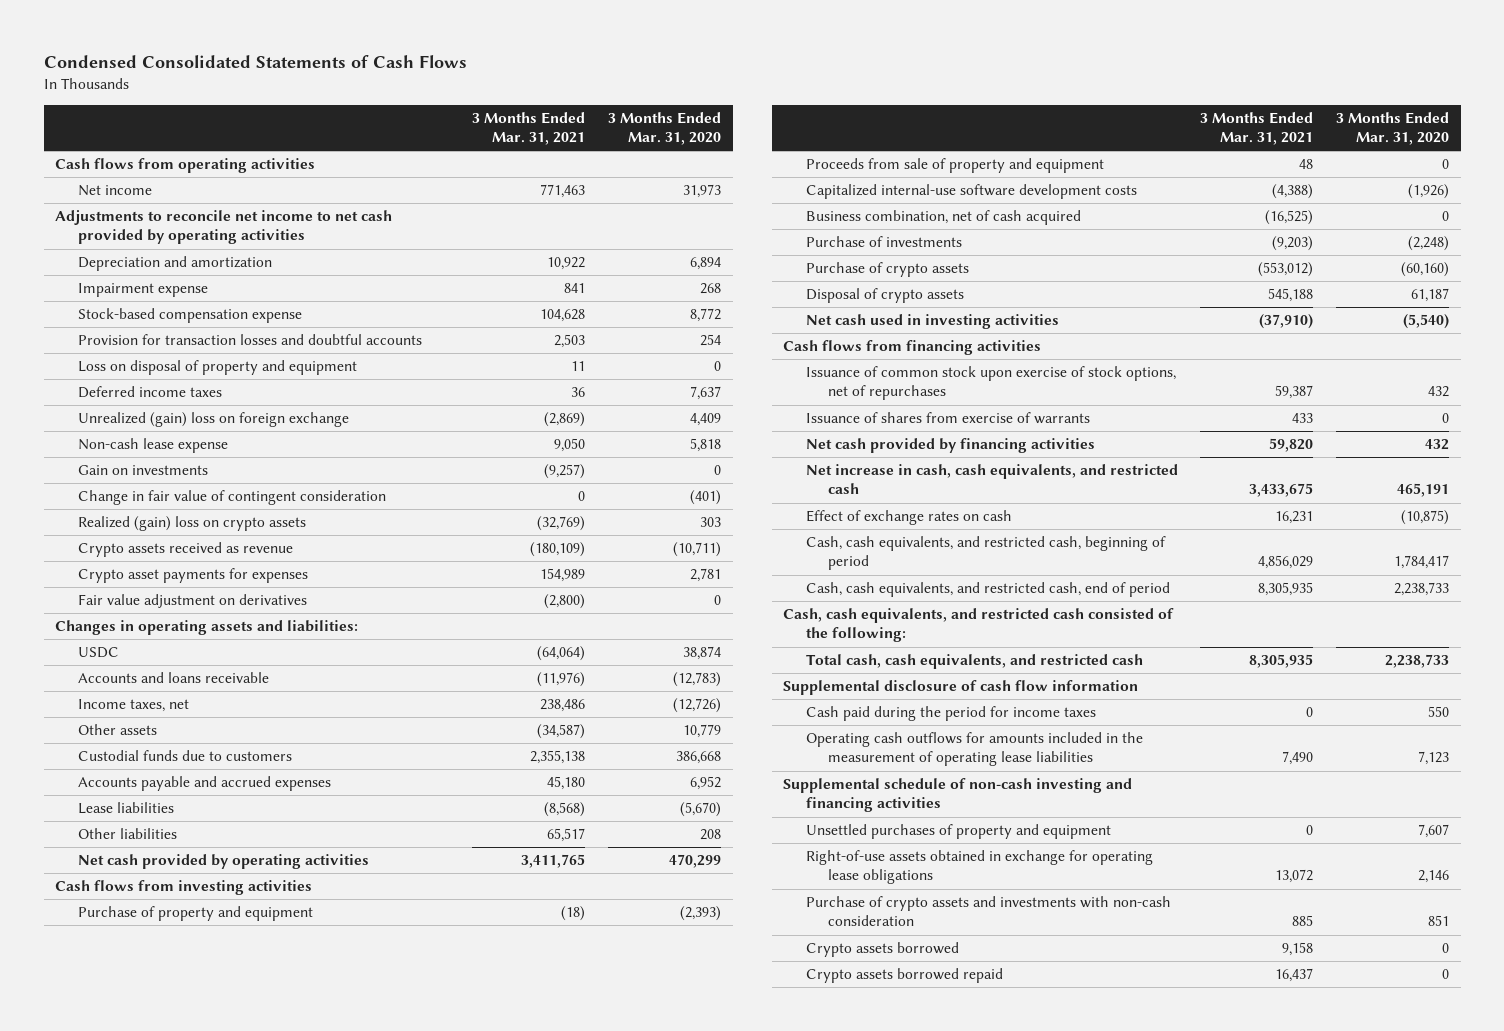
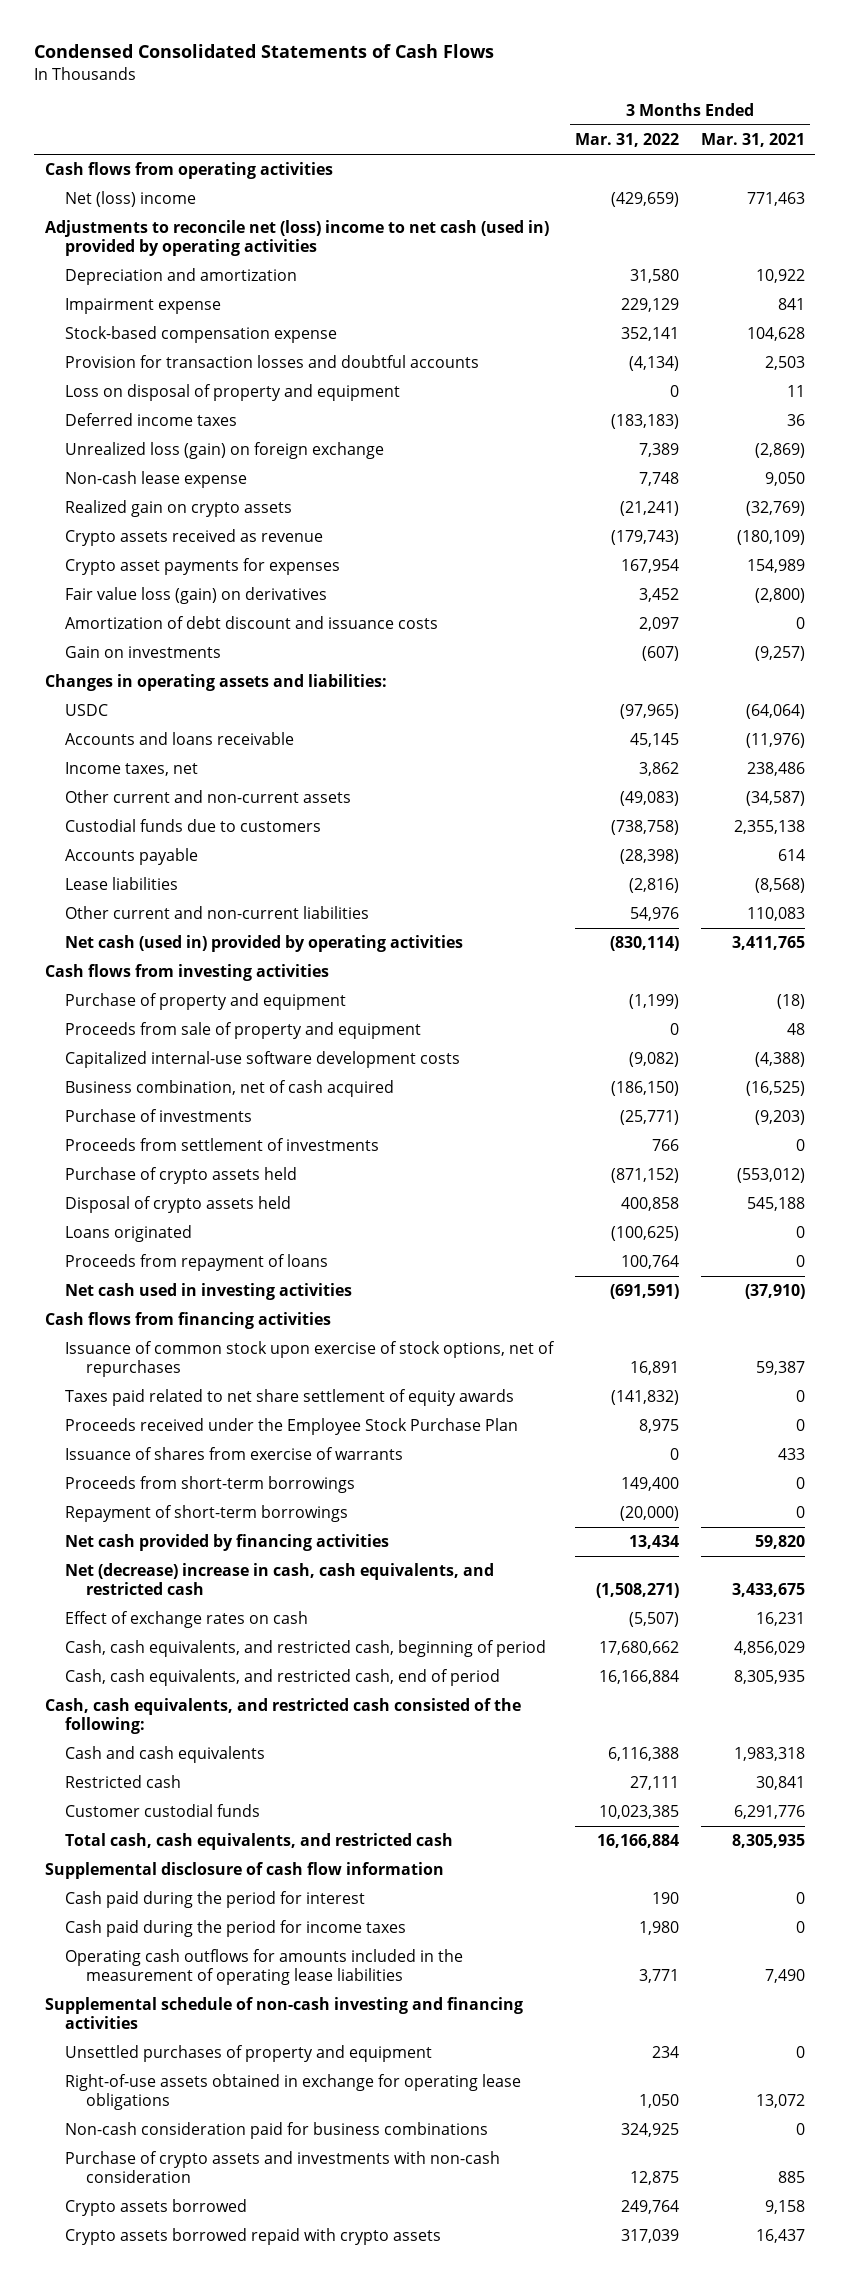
[608,112,722,146] 3 Months Ended Mar. 31, 2020 -> none
none -> [574,133,679,148] Mar. 31, 2022
[77,185,152,197] Net income -> [65,191,197,208] Net (loss) income
[55,210,393,245] Adjustments to reconcile net income to net cash provided by operating activities -> [44,220,549,256] Adjustments to reconcile net (loss) income to net cash (used in) provided by operating activities
[77,412,349,428] Unrealized (gain) loss on foreign exchange -> [65,442,385,460] Unrealized loss (gain) on foreign exchange
[77,490,386,506] Change in fair value of contingent consideration -> none
[77,516,306,532] Realized (gain) loss on crypto assets -> [65,500,293,518] Realized gain on crypto assets
[77,594,307,609] Fair value adjustment on derivatives -> [65,587,328,605] Fair value loss (gain) on derivatives
none -> [65,616,439,630] Amortization of debt discount and issuance costs
[77,465,208,476] Gain on investments -> [65,646,222,659] Gain on investments
[77,724,157,736] Other assets -> [65,790,352,804] Other current and non-current assets
[77,776,331,792] Accounts payable and accrued expenses -> [65,848,199,866] Accounts payable
[547,776,586,791] 45,180 -> [777,849,805,862] 614
[77,828,177,840] Other liabilities -> [65,906,370,920] Other current and non-current liabilities
[547,828,586,843] 65,517 -> [746,907,805,922] 110,083
[77,854,369,870] Net cash provided by operating activities -> [65,935,464,953] Net cash (used in) provided by operating activities
none -> [65,1138,380,1152] Proceeds from settlement of investments
[805,262,969,278] Purchase of crypto assets -> [65,1167,298,1185] Purchase of crypto assets held
[805,288,964,304] Disposal of crypto assets -> [65,1196,292,1214] Disposal of crypto assets held
none -> [65,1225,193,1243] Loans originated
none -> [65,1254,329,1272] Proceeds from repayment of loans
none -> [65,1389,515,1407] Taxes paid related to net share settlement of equity awards
none -> [65,1418,519,1436] Proceeds received under the Employee Stock Purchase Plan
none -> [65,1476,356,1494] Proceeds from short-term borrowings
none -> [65,1505,349,1523] Repayment of short-term borrowings
[805,464,1178,495] Net increase in cash, cash equivalents, and restricted cash -> [65,1563,495,1595] Net (decrease) increase in cash, cash equivalents, and restricted cash
none -> [65,1746,266,1764] Cash and cash equivalents
none -> [65,1775,182,1789] Restricted cash
none -> [65,1804,261,1818] Customer custodial funds
none -> [65,1891,366,1909] Cash paid during the period for interest
none -> [65,2122,489,2140] Non-cash consideration paid for business combinations
[805,968,1003,984] Crypto assets borrowed repaid -> [65,2228,442,2246] Crypto assets borrowed repaid with crypto assets

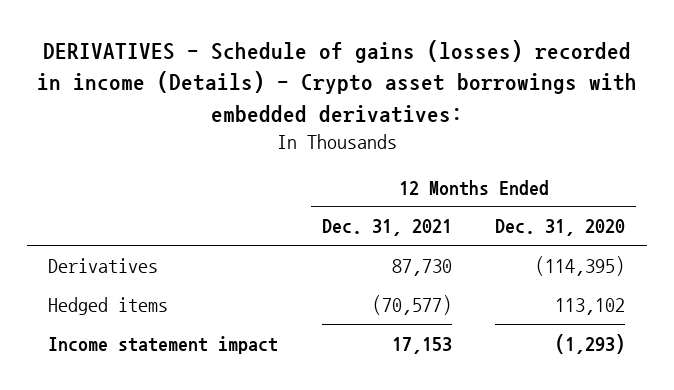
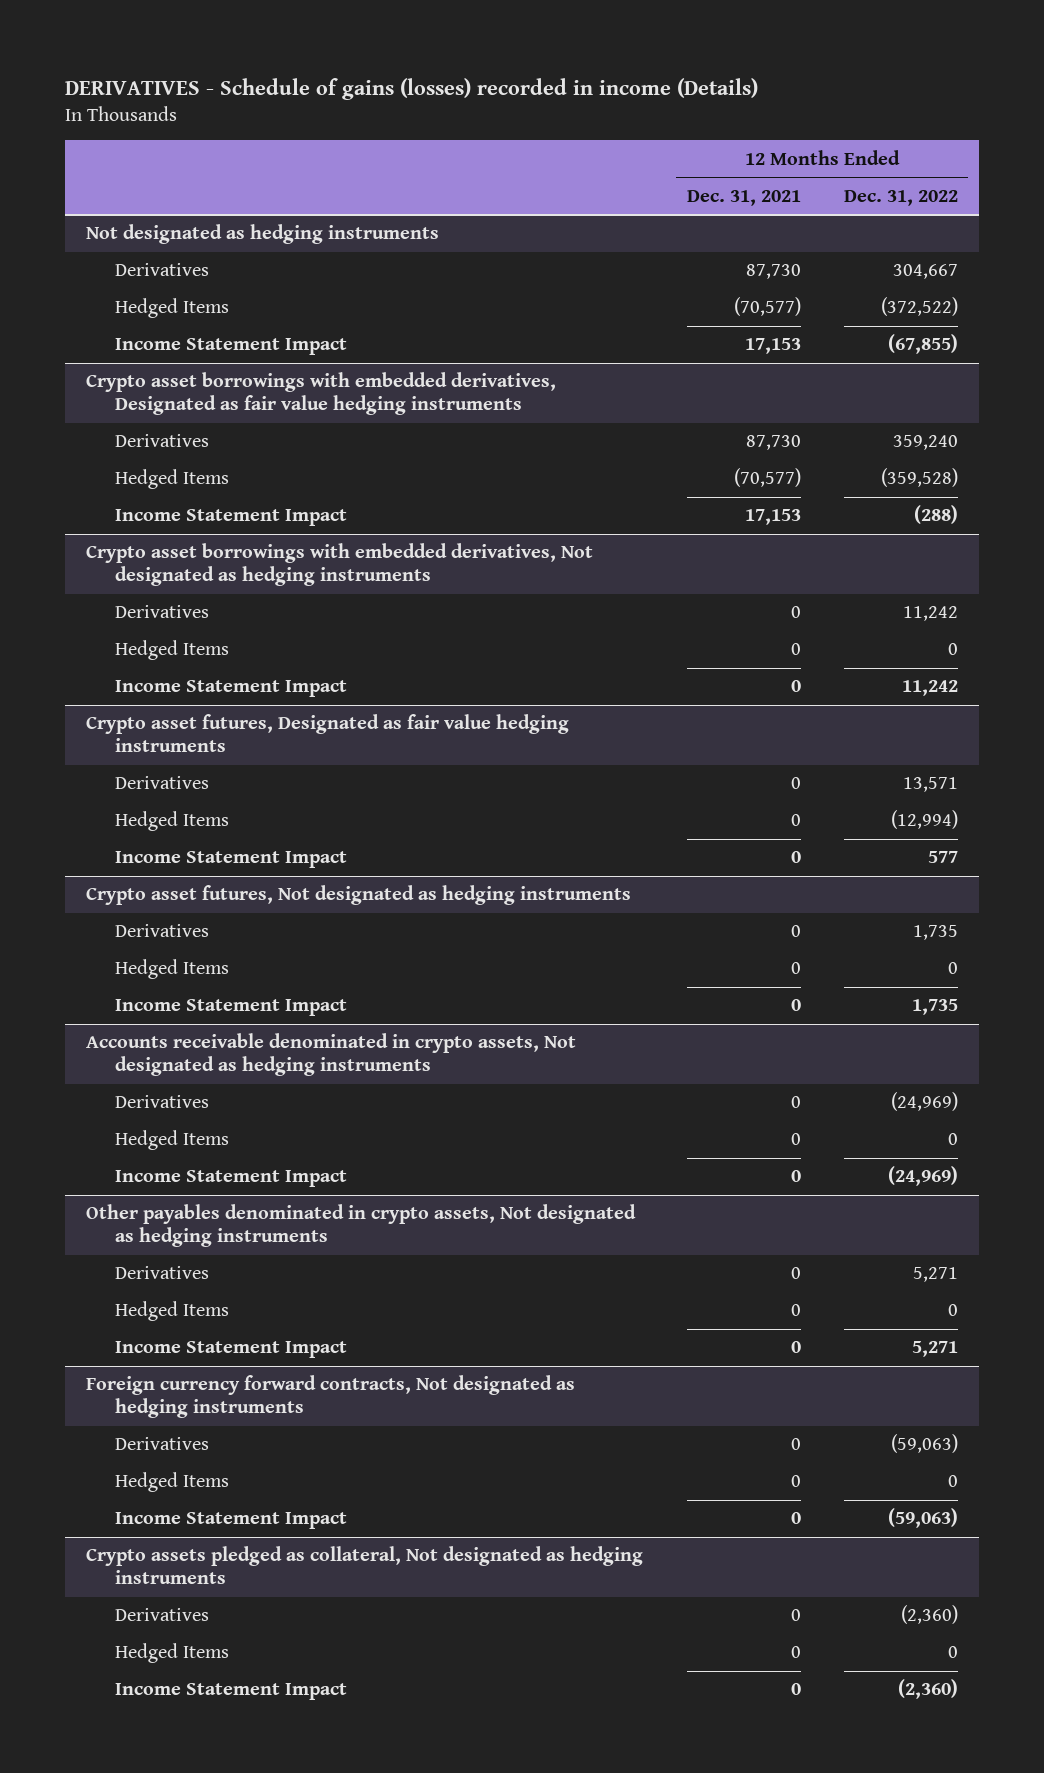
[36,39,637,123] DERIVATIVES - Schedule of gains (losses) recorded in income (Details) - Crypto asset borrowings with embedded derivatives: -> [64,77,758,100] DERIVATIVES - Schedule of gains (losses) recorded in income (Details)
[495,219,626,237] Dec. 31, 2020 -> none
none -> [843,189,958,206] Dec. 31, 2022
none -> [86,224,440,245] Not designated as hedging instruments
[48,296,169,315] Hedged items -> [114,298,229,319] Hedged Items
[48,335,279,354] Income statement impact -> [114,338,347,356] Income Statement Impact
none -> [86,372,557,416] Crypto asset borrowings with embedded derivatives, Designated as fair value hedging instruments
none -> [114,434,209,448] Derivatives
none -> [114,469,229,490] Hedged Items
none -> [114,509,347,527] Income Statement Impact
none -> [86,543,594,587] Crypto asset borrowings with embedded derivatives, Not designated as hedging instruments
none -> [114,605,209,619] Derivatives
none -> [114,640,229,661] Hedged Items
none -> [114,680,347,698] Income Statement Impact
none -> [86,714,570,753] Crypto asset futures, Designated as fair value hedging instruments
none -> [114,776,209,790] Derivatives
none -> [114,811,229,832] Hedged Items
none -> [114,851,347,869] Income Statement Impact
none -> [86,885,632,906] Crypto asset futures, Not designated as hedging instruments
none -> [114,924,209,938] Derivatives
none -> [114,959,229,980] Hedged Items
none -> [114,999,347,1017] Income Statement Impact
none -> [86,1033,577,1077] Accounts receivable denominated in crypto assets, Not designated as hedging instruments
none -> [114,1095,209,1109] Derivatives
none -> [114,1130,229,1151] Hedged Items
none -> [114,1170,347,1188] Income Statement Impact
none -> [86,1204,637,1248] Other payables denominated in crypto assets, Not designated as hedging instruments
none -> [114,1266,209,1280] Derivatives
none -> [114,1301,229,1322] Hedged Items
none -> [114,1341,347,1359] Income Statement Impact
none -> [86,1375,576,1419] Foreign currency forward contracts, Not designated as hedging instruments
none -> [114,1437,209,1451] Derivatives
none -> [114,1472,229,1493] Hedged Items
none -> [114,1512,347,1530] Income Statement Impact
none -> [86,1546,644,1585] Crypto assets pledged as collateral, Not designated as hedging instruments
none -> [114,1608,209,1622] Derivatives
none -> [114,1643,229,1664] Hedged Items
none -> [114,1683,347,1701] Income Statement Impact

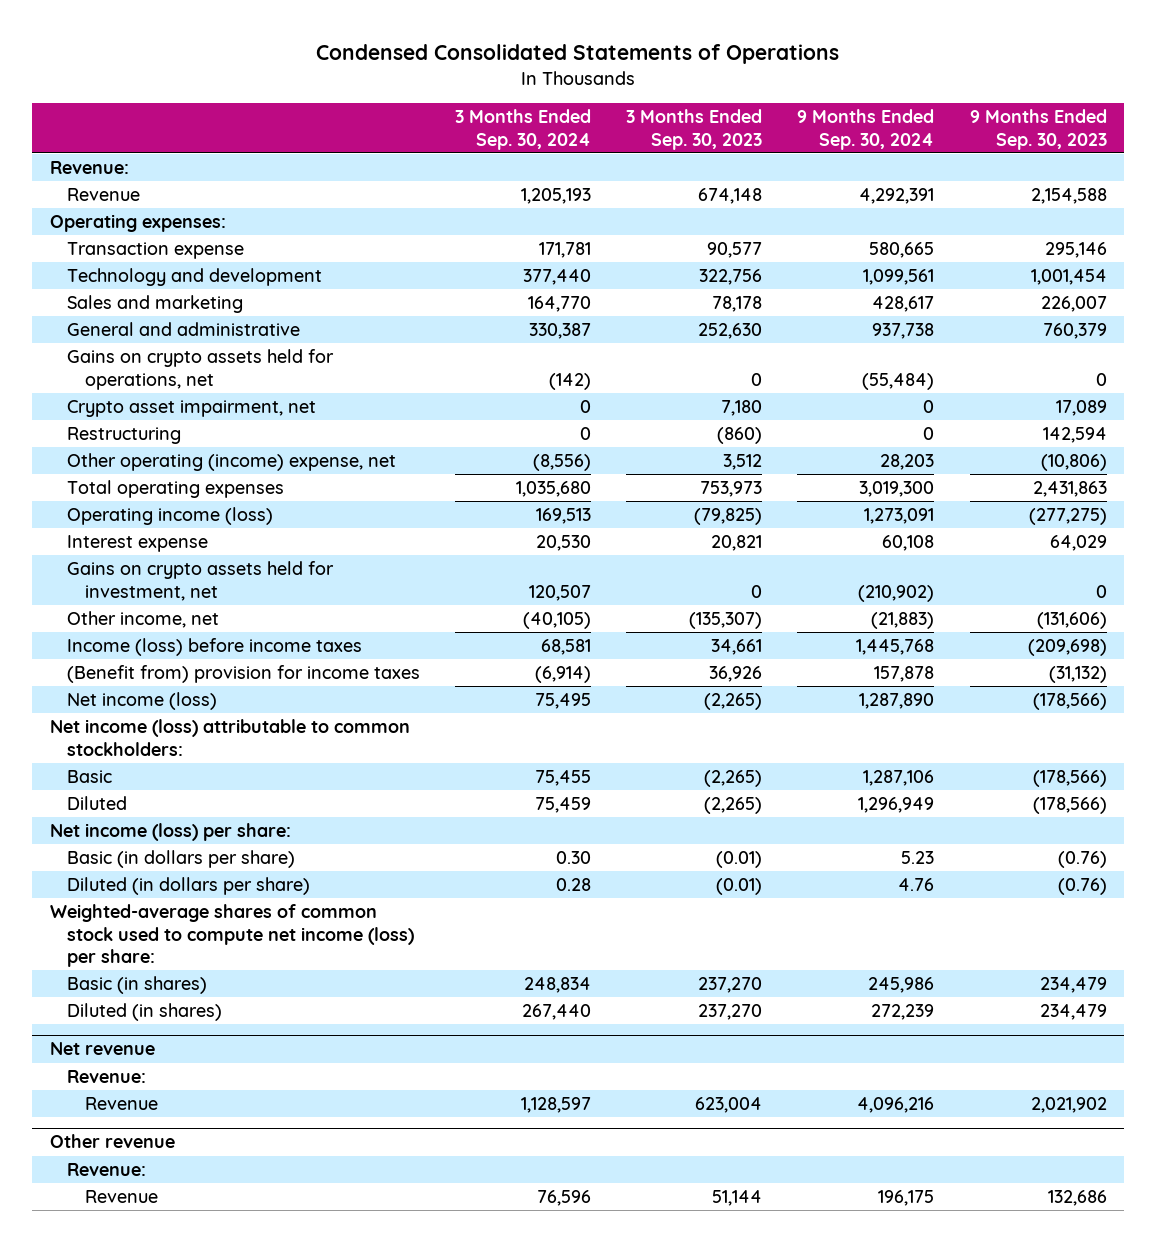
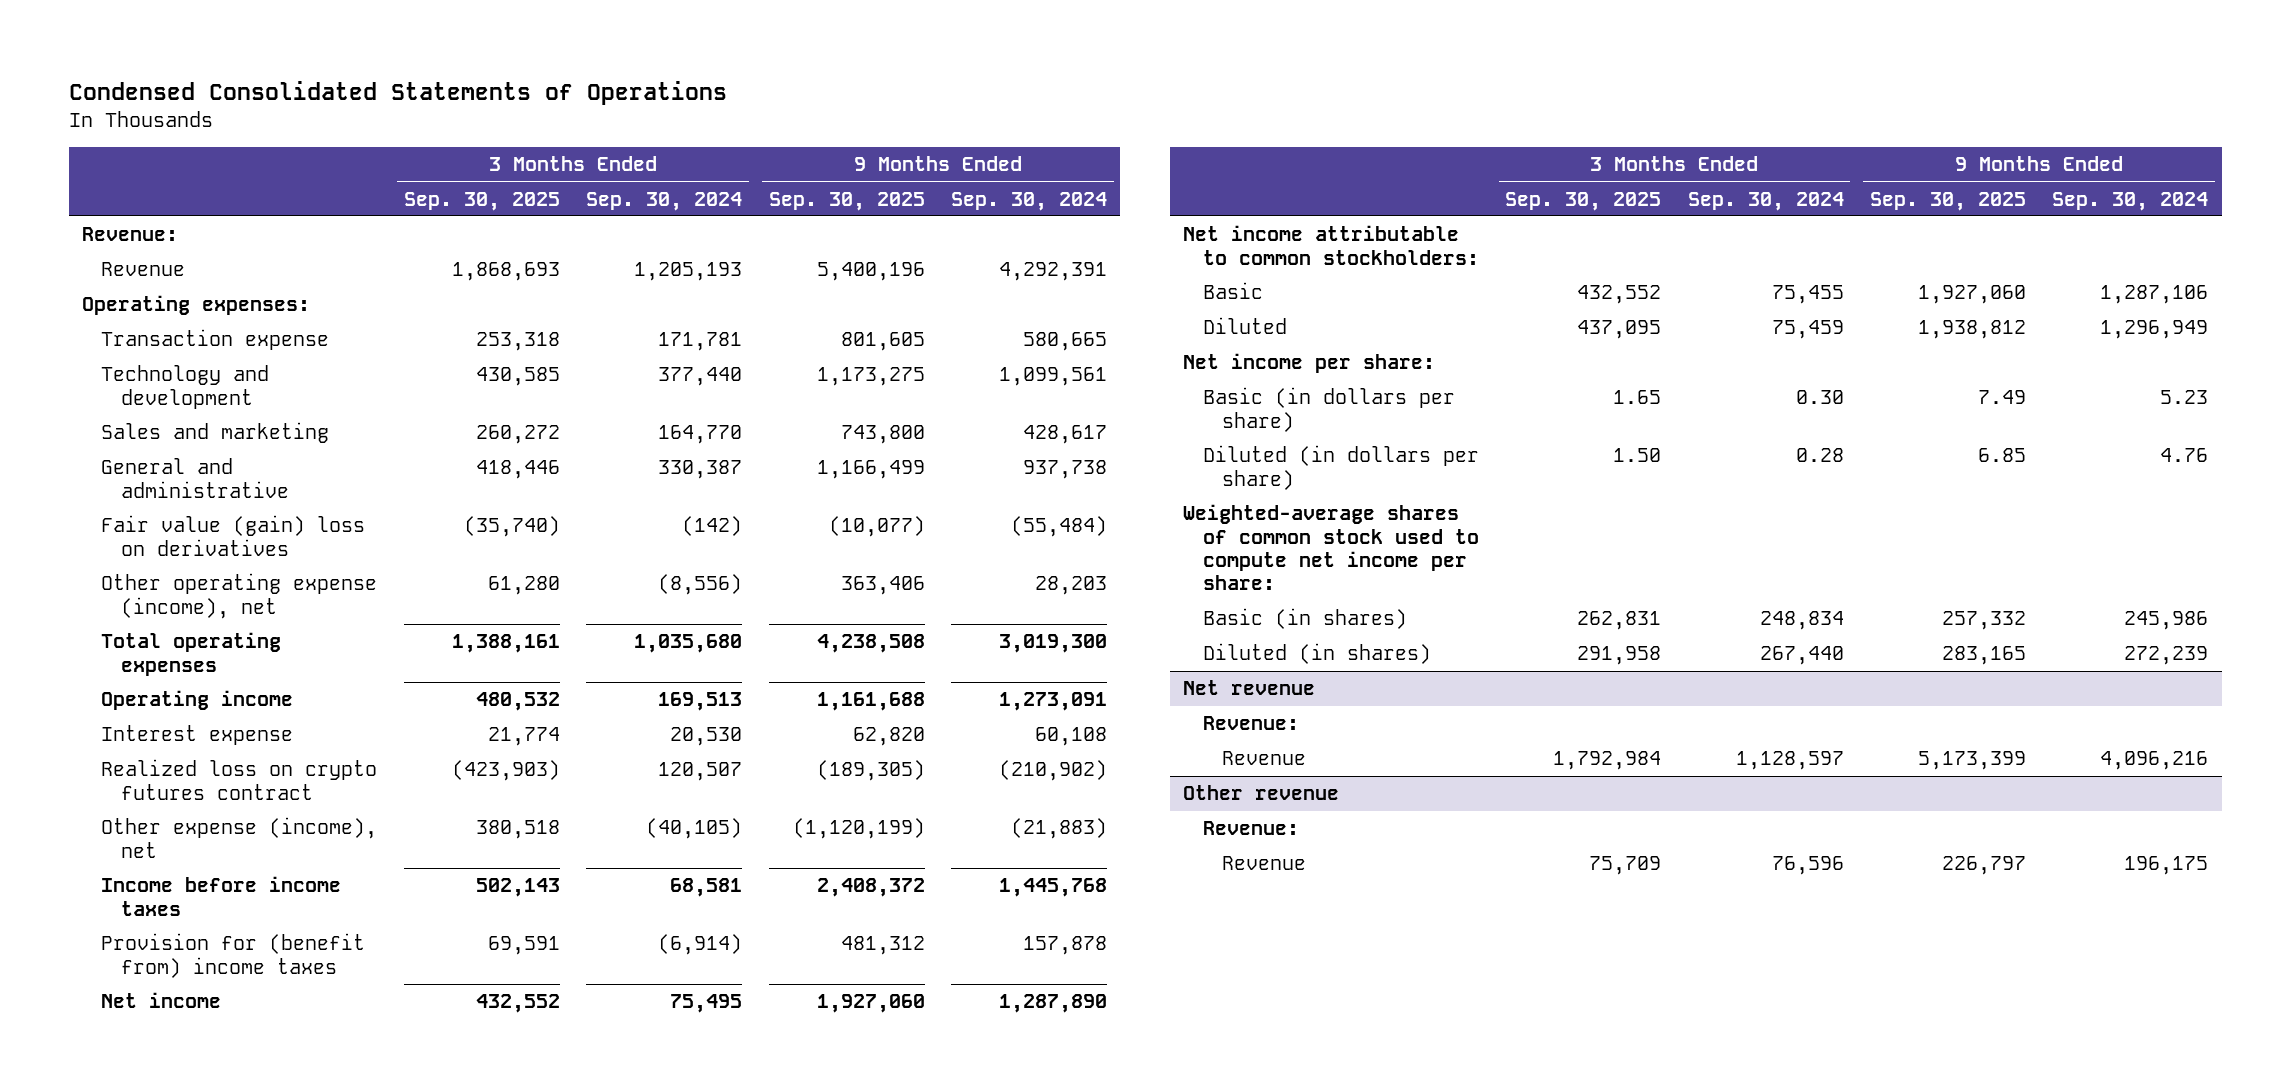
[626,109,763,150] 3 Months Ended Sep. 30, 2023 -> none
[969,109,1107,150] 9 Months Ended Sep. 30, 2023 -> none
none -> [403,191,560,211] Sep. 30, 2025
none -> [768,191,925,211] Sep. 30, 2025
[67,400,317,418] Crypto asset impairment, net -> none
[67,427,182,445] Restructuring -> none
[67,349,335,390] Gains on crypto assets held for operations, net -> [101,515,366,556] Fair value (gain) loss on derivatives
[67,453,397,472] Other operating (income) expense, net -> [101,573,378,619] Other operating expense (income), net
[67,507,274,526] Operating income (loss) -> [101,690,294,711] Operating income
[67,561,335,601] Gains on crypto assets held for investment, net -> [101,759,378,800] Realized loss on crypto futures contract
[67,611,220,629] Other income, net -> [101,817,378,858] Other expense (income), net
[67,638,363,657] Income (loss) before income taxes -> [101,876,342,916] Income before income taxes
[67,665,421,684] (Benefit from) provision for income taxes -> [101,933,366,978] Provision for (benefit from) income taxes
[67,692,218,711] Net income (loss) -> [101,992,222,1009] Net income
[49,719,410,756] Net income (loss) attributable to common stockholders: -> [1183,225,1479,265] Net income attributable to common stockholders:
[49,823,291,842] Net income (loss) per share: -> [1183,353,1436,374] Net income per share:
[49,904,415,968] Weighted-average shares of common stock used to compute net income (loss) per share: -> [1183,504,1479,591] Weighted-average shares of common stock used to compute net income per share:

